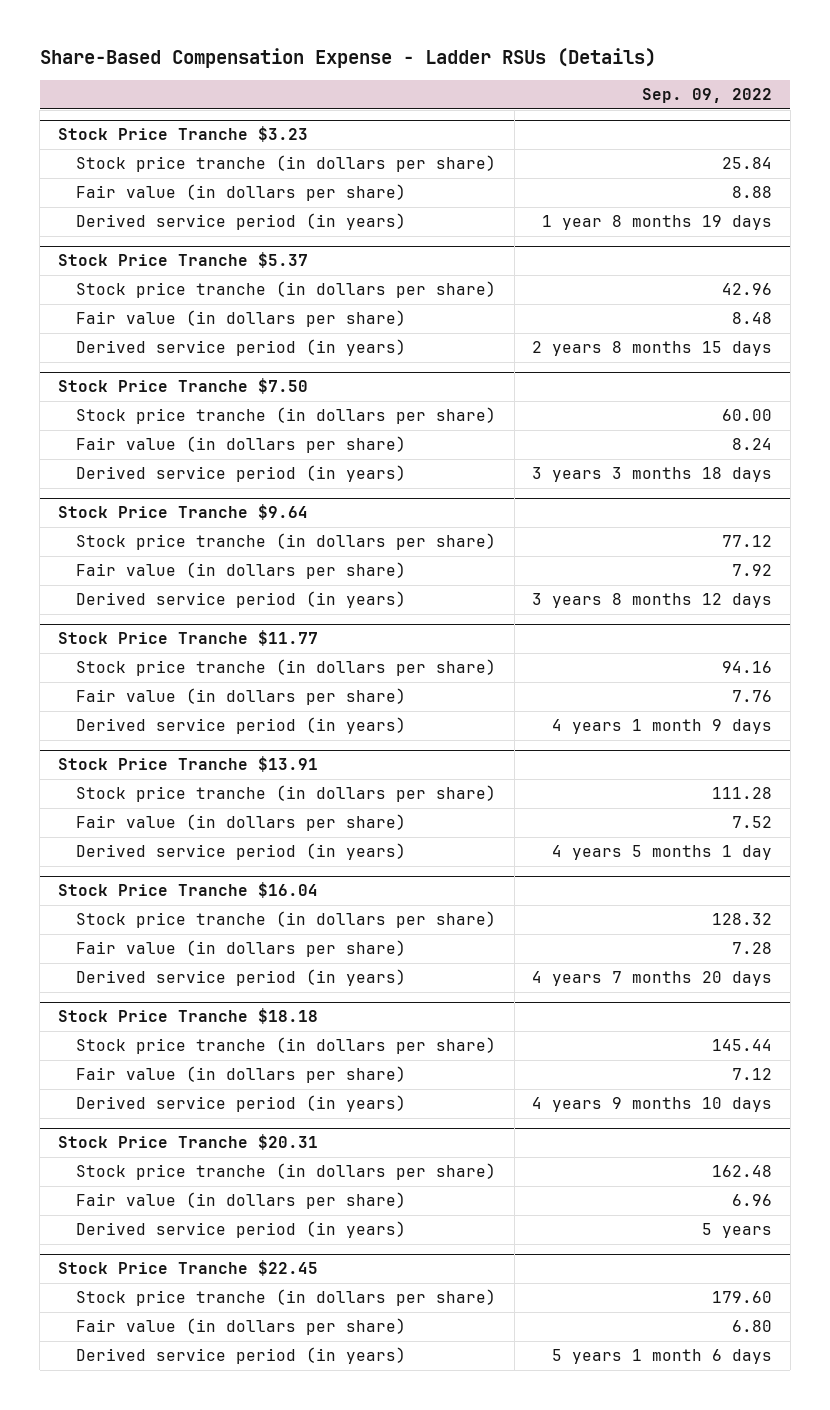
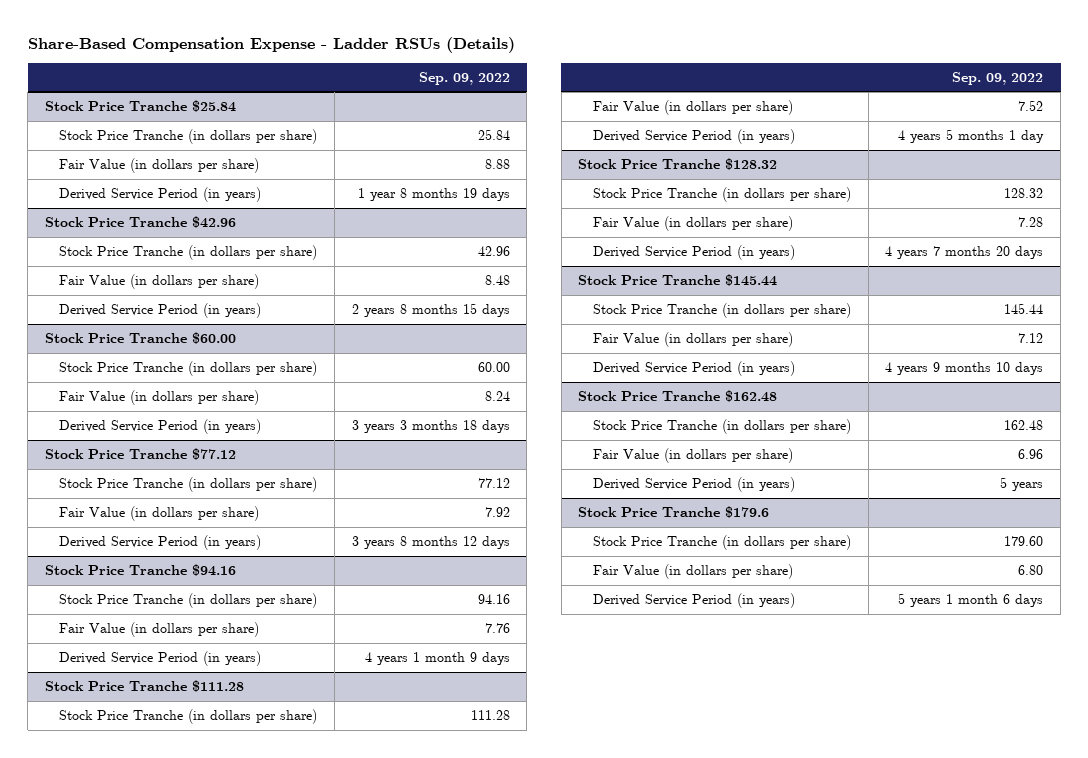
[57,126,308,143] Stock Price Tranche $3.23 -> [44,100,236,113] Stock Price Tranche $25.84
[75,155,496,173] Stock price tranche (in dollars per share) -> [59,129,318,145] Stock Price Tranche (in dollars per share)
[75,184,406,202] Fair value (in dollars per share) -> [59,158,260,174] Fair Value (in dollars per share)
[75,213,406,231] Derived service period (in years) -> [59,187,262,203] Derived Service Period (in years)
[57,252,308,269] Stock Price Tranche $5.37 -> [44,216,236,229] Stock Price Tranche $42.96
[75,281,496,299] Stock price tranche (in dollars per share) -> [59,245,318,261] Stock Price Tranche (in dollars per share)
[75,310,406,328] Fair value (in dollars per share) -> [59,274,260,290] Fair Value (in dollars per share)
[75,339,406,357] Derived service period (in years) -> [59,303,262,319] Derived Service Period (in years)
[57,378,308,395] Stock Price Tranche $7.50 -> [44,332,236,345] Stock Price Tranche $60.00
[75,407,496,425] Stock price tranche (in dollars per share) -> [59,361,318,377] Stock Price Tranche (in dollars per share)
[75,436,406,454] Fair value (in dollars per share) -> [59,390,260,406] Fair Value (in dollars per share)
[75,465,406,483] Derived service period (in years) -> [59,419,262,435] Derived Service Period (in years)
[57,504,308,521] Stock Price Tranche $9.64 -> [44,448,236,461] Stock Price Tranche $77.12
[75,533,496,551] Stock price tranche (in dollars per share) -> [59,477,318,493] Stock Price Tranche (in dollars per share)
[75,562,406,580] Fair value (in dollars per share) -> [59,506,260,522] Fair Value (in dollars per share)
[75,591,406,609] Derived service period (in years) -> [59,535,262,551] Derived Service Period (in years)
[57,630,318,647] Stock Price Tranche $11.77 -> [44,564,236,577] Stock Price Tranche $94.16
[75,659,496,677] Stock price tranche (in dollars per share) -> [59,593,318,609] Stock Price Tranche (in dollars per share)
[75,688,406,706] Fair value (in dollars per share) -> [59,622,260,638] Fair Value (in dollars per share)
[75,717,406,735] Derived service period (in years) -> [59,651,262,667] Derived Service Period (in years)
[57,756,318,773] Stock Price Tranche $13.91 -> [44,680,244,693] Stock Price Tranche $111.28
[75,785,496,803] Stock price tranche (in dollars per share) -> [59,709,318,725] Stock Price Tranche (in dollars per share)
[75,814,406,832] Fair value (in dollars per share) -> [593,100,794,116] Fair Value (in dollars per share)
[75,843,406,861] Derived service period (in years) -> [593,129,796,145] Derived Service Period (in years)
[57,882,318,899] Stock Price Tranche $16.04 -> [578,158,778,171] Stock Price Tranche $128.32
[75,911,496,929] Stock price tranche (in dollars per share) -> [593,187,852,203] Stock Price Tranche (in dollars per share)
[75,940,406,958] Fair value (in dollars per share) -> [593,216,794,232] Fair Value (in dollars per share)
[75,969,406,987] Derived service period (in years) -> [593,245,796,261] Derived Service Period (in years)
[57,1008,318,1025] Stock Price Tranche $18.18 -> [578,274,778,287] Stock Price Tranche $145.44
[75,1037,496,1055] Stock price tranche (in dollars per share) -> [593,303,852,319] Stock Price Tranche (in dollars per share)
[75,1066,406,1084] Fair value (in dollars per share) -> [593,332,794,348] Fair Value (in dollars per share)
[75,1095,406,1113] Derived service period (in years) -> [593,361,796,377] Derived Service Period (in years)
[57,1134,318,1151] Stock Price Tranche $20.31 -> [578,390,778,403] Stock Price Tranche $162.48
[75,1163,496,1181] Stock price tranche (in dollars per share) -> [593,419,852,435] Stock Price Tranche (in dollars per share)
[75,1192,406,1210] Fair value (in dollars per share) -> [593,448,794,464] Fair Value (in dollars per share)
[75,1221,406,1239] Derived service period (in years) -> [593,477,796,493] Derived Service Period (in years)
[57,1260,318,1277] Stock Price Tranche $22.45 -> [578,506,770,519] Stock Price Tranche $179.6
[75,1289,496,1307] Stock price tranche (in dollars per share) -> [593,535,852,551] Stock Price Tranche (in dollars per share)
[75,1318,406,1336] Fair value (in dollars per share) -> [593,564,794,580] Fair Value (in dollars per share)
[75,1347,406,1365] Derived service period (in years) -> [593,593,796,609] Derived Service Period (in years)

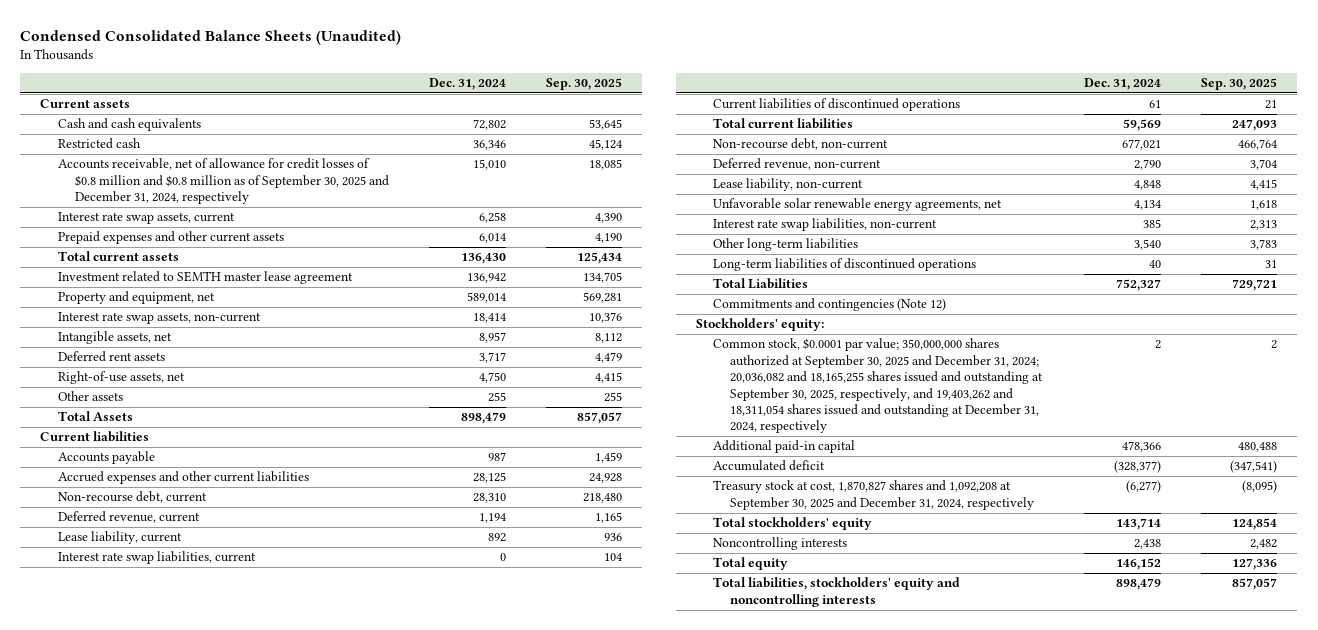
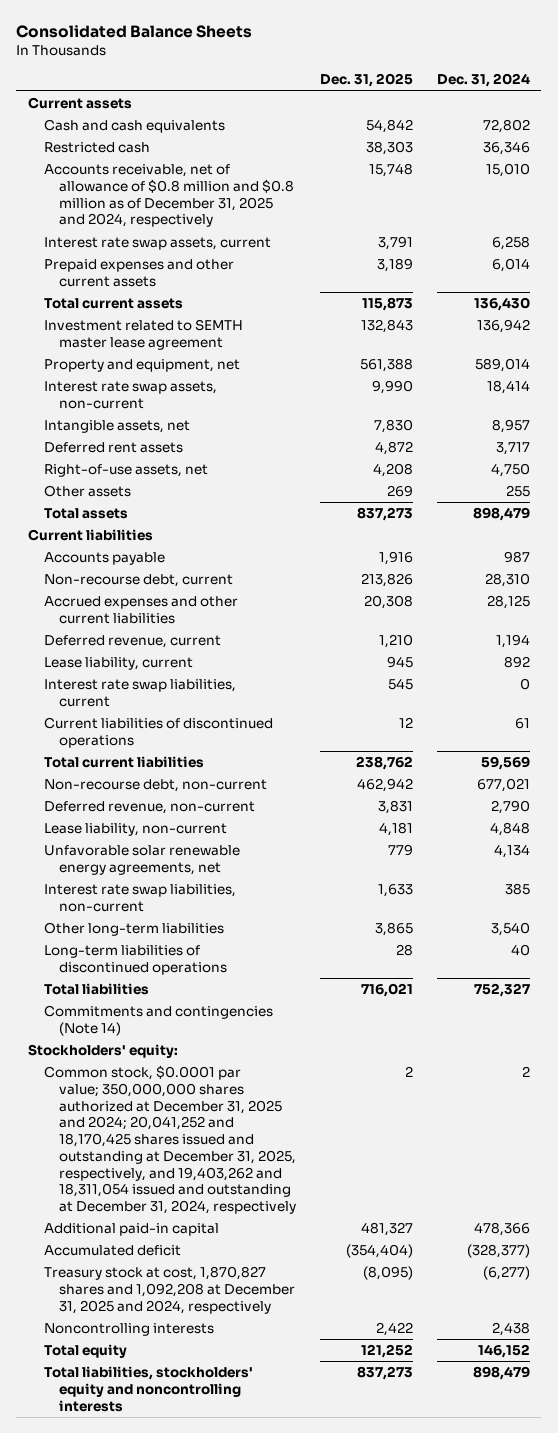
[20,30,402,46] Condensed Consolidated Balance Sheets (Unaudited) -> [16,25,253,39] Consolidated Balance Sheets
[546,78,623,91] Sep. 30, 2025 -> none
none -> [319,73,413,88] Dec. 31, 2025
[57,158,389,205] Accounts receivable, net of allowance for credit losses of $0.8 million and $0.8 million as of September 30, 2025 and December 31, 2024, respectively -> [43,164,295,228] Accounts receivable, net of allowance of $0.8 million and $0.8 million as of December 31, 2025 and 2024, respectively
[57,411,133,422] Total Assets -> [43,508,128,520] Total assets
[57,471,309,485] Accrued expenses and other current liabilities -> [43,596,238,624] Accrued expenses and other current liabilities
[712,278,808,290] Total Liabilities -> [43,983,149,996] Total liabilities
[712,298,946,312] Commitments and contingencies (Note 12) -> [43,1005,273,1036] Commitments and contingencies (Note 14)
[712,338,1044,434] Common stock, $0.0001 par value; 350,000,000 shares authorized at September 30, 2025 and December 31, 2024; 20,036,082 and 18,165,255 shares issued and outstanding at September 30, 2025, respectively, and 19,403,262 and 18,311,054 shares issued and outstanding at December 31, 2024, respectively -> [43,1065,297,1215] Common stock, $0.0001 par value; 350,000,000 shares authorized at December 31, 2025 and 2024; 20,041,252 and 18,170,425 shares issued and outstanding at December 31, 2025, respectively, and 19,403,262 and 18,311,054 issued and outstanding at December 31, 2024, respectively
[712,517,872,531] Total stockholders' equity -> none
[712,480,1035,510] Treasury stock at cost, 1,870,827 shares and 1,092,208 at September 30, 2025 and December 31, 2024, respectively -> [43,1266,296,1314] Treasury stock at cost, 1,870,827 shares and 1,092,208 at December 31, 2025 and 2024, respectively

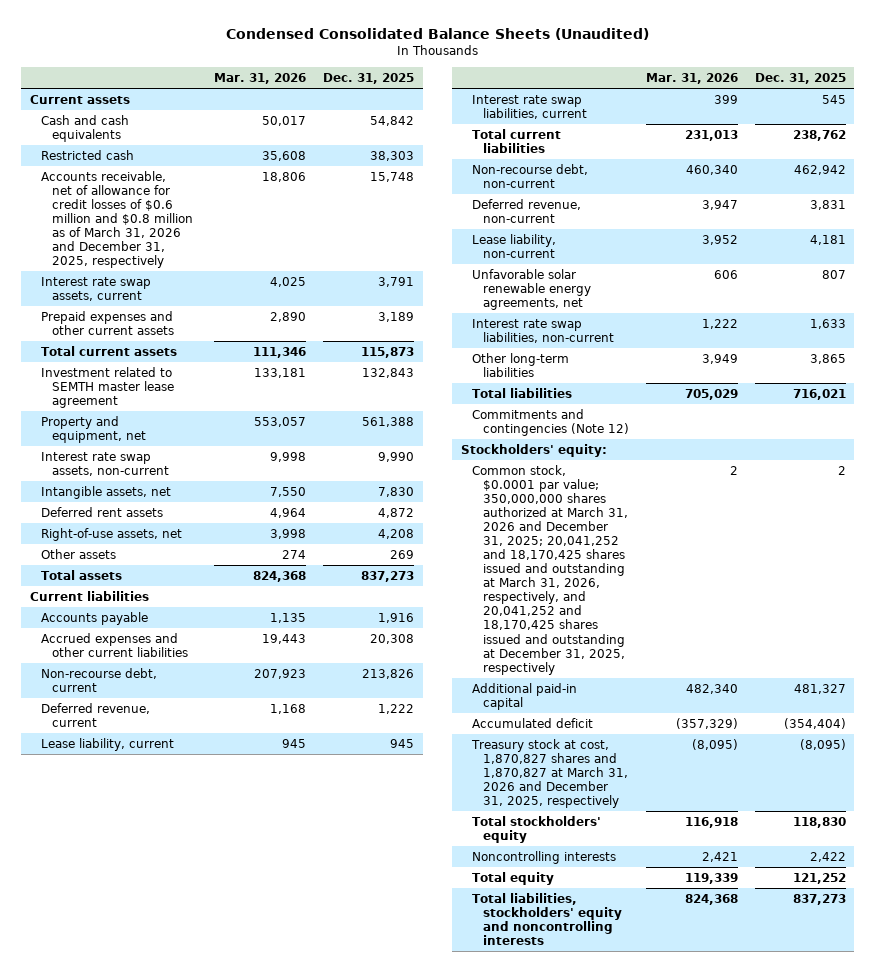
[16,25,253,39] Consolidated Balance Sheets -> [225,28,649,41] Condensed Consolidated Balance Sheets (Unaudited)
[436,73,530,88] Dec. 31, 2024 -> none
none -> [214,72,307,84] Mar. 31, 2026
[43,164,295,228] Accounts receivable, net of allowance of $0.8 million and $0.8 million as of December 31, 2025 and 2024, respectively -> [40,170,193,269] Accounts receivable, net of allowance for credit losses of $0.6 million and $0.8 million as of March 31, 2026 and December 31, 2025, respectively
[43,574,233,588] Non-recourse debt, current -> [40,667,157,692] Non-recourse debt, current
[378,634,413,649] 1,210 -> [378,703,415,714] 1,222
[43,717,273,748] Current liabilities of discontinued operations -> none
[387,844,413,857] 779 -> [821,269,846,279] 807
[43,945,228,975] Long-term liabilities of discontinued operations -> none
[43,1005,273,1036] Commitments and contingencies (Note 14) -> [471,408,629,436] Commitments and contingencies (Note 12)
[43,1065,297,1215] Common stock, $0.0001 par value; 350,000,000 shares authorized at December 31, 2025 and 2024; 20,041,252 and 18,170,425 shares issued and outstanding at December 31, 2025, respectively, and 19,403,262 and 18,311,054 issued and outstanding at December 31, 2024, respectively -> [471,464,628,675] Common stock, $0.0001 par value; 350,000,000 shares authorized at March 31, 2026 and December 31, 2025; 20,041,252 and 18,170,425 shares issued and outstanding at March 31, 2026, respectively, and 20,041,252 and 18,170,425 shares issued and outstanding at December 31, 2025, respectively
[43,1266,296,1314] Treasury stock at cost, 1,870,827 shares and 1,092,208 at December 31, 2025 and 2024, respectively -> [470,738,628,809] Treasury stock at cost, 1,870,827 shares and 1,870,827 at March 31, 2026 and December 31, 2025, respectively
none -> [471,815,601,843] Total stockholders' equity

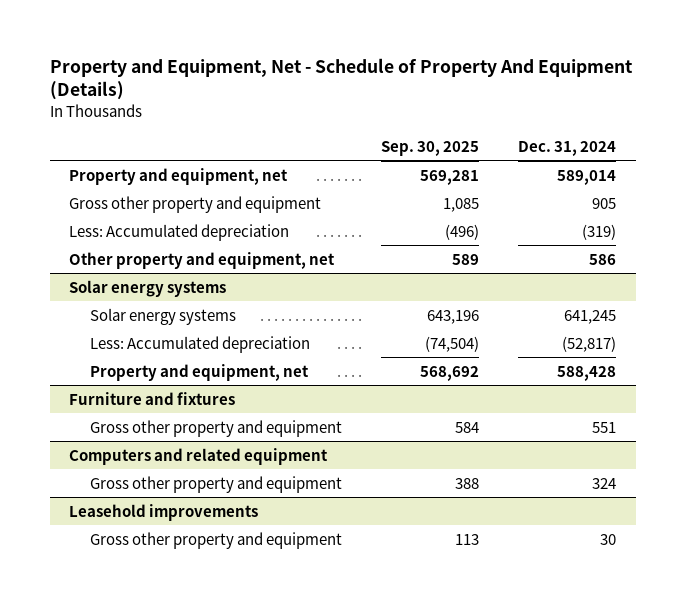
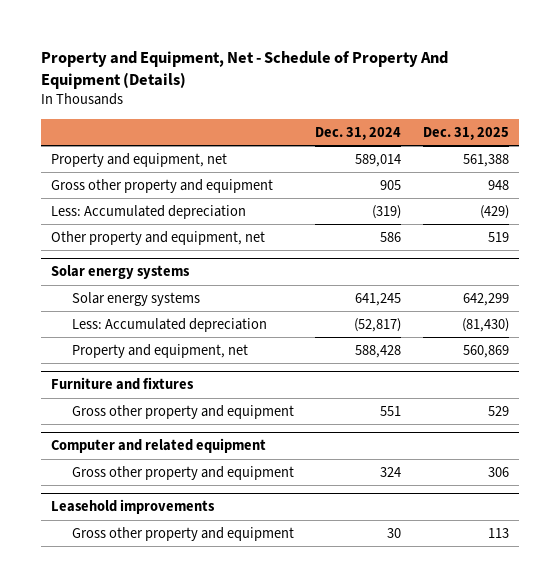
[381,140,480,156] Sep. 30, 2025 -> none
none -> [422,126,509,140] Dec. 31, 2025
[69,447,329,465] Computers and related equipment -> [51,438,267,454] Computer and related equipment

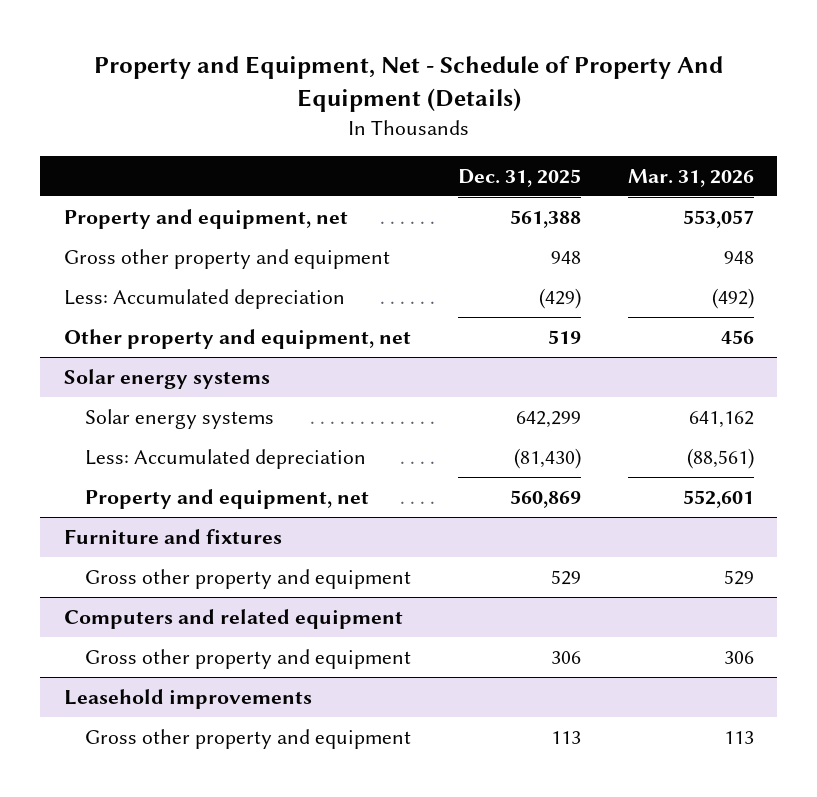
[315,126,402,140] Dec. 31, 2024 -> none
none -> [627,169,754,188] Mar. 31, 2026
[51,438,267,454] Computer and related equipment -> [63,608,403,629] Computers and related equipment

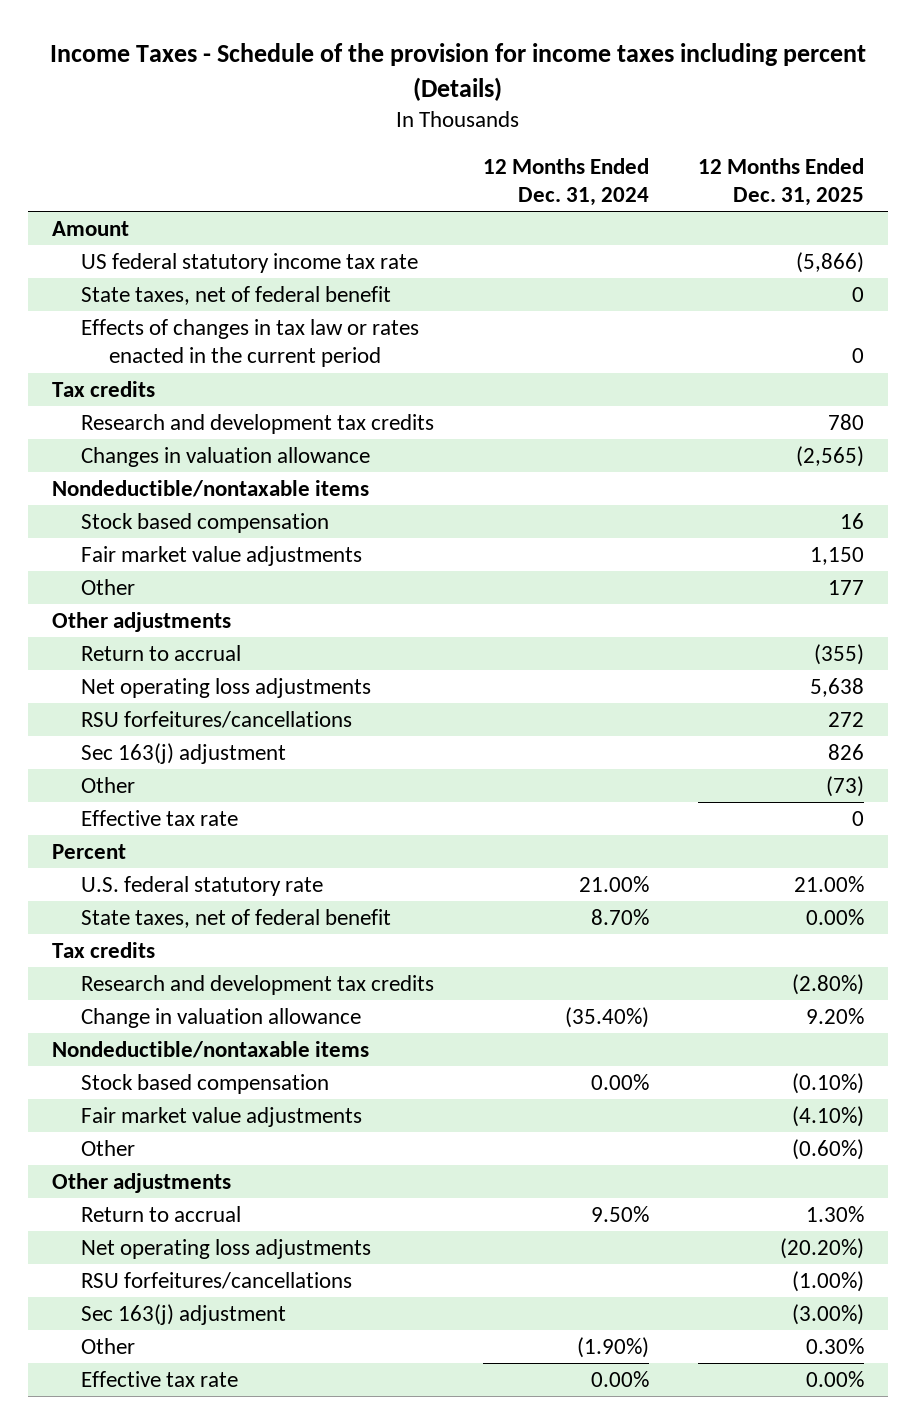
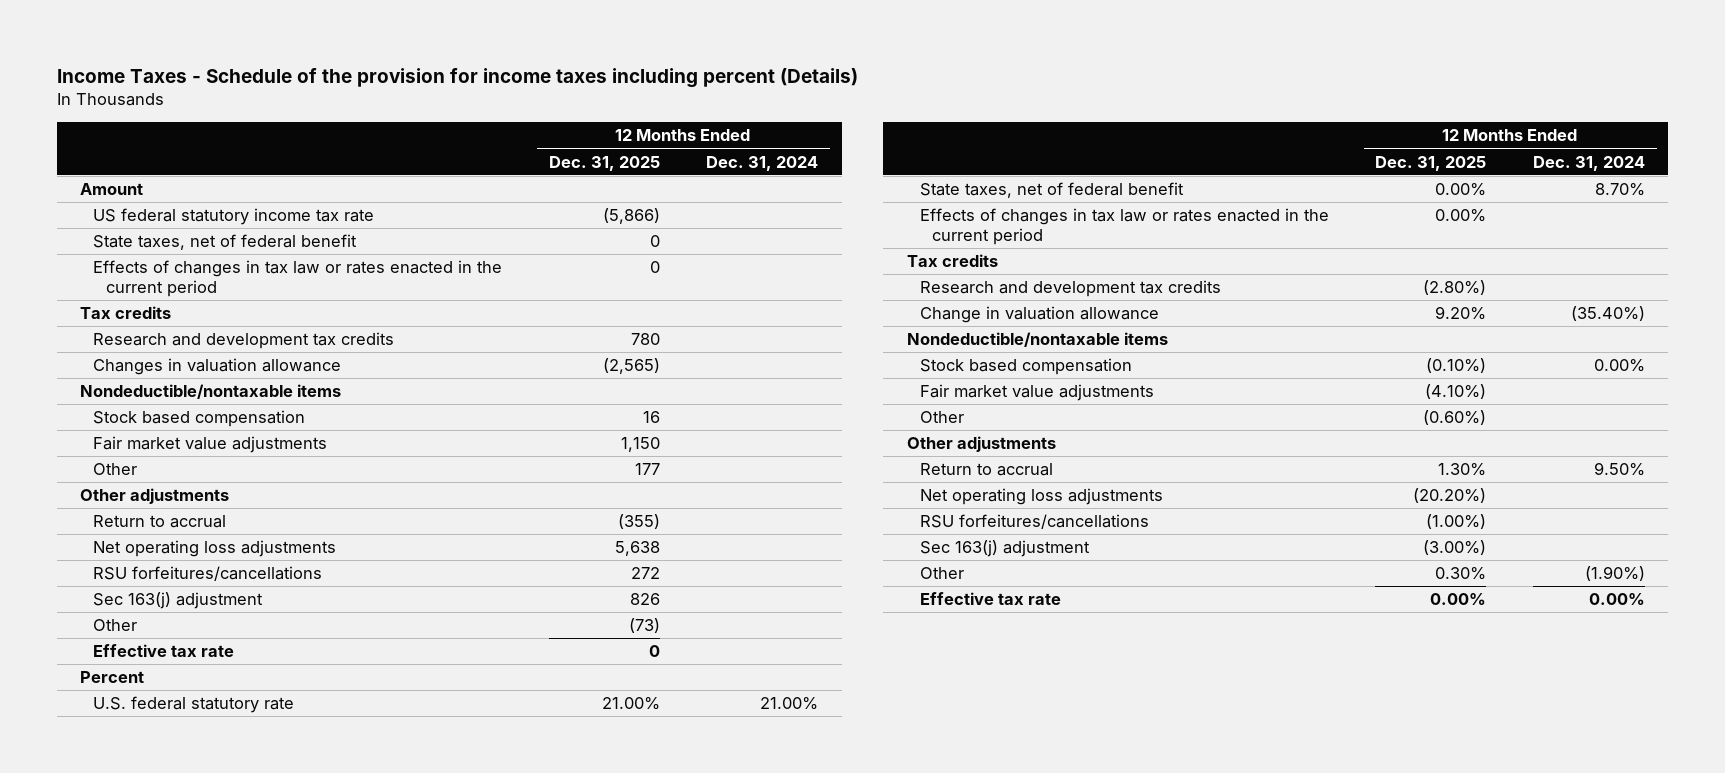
none -> [919,208,1329,246] Effects of changes in tax law or rates enacted in the current period

